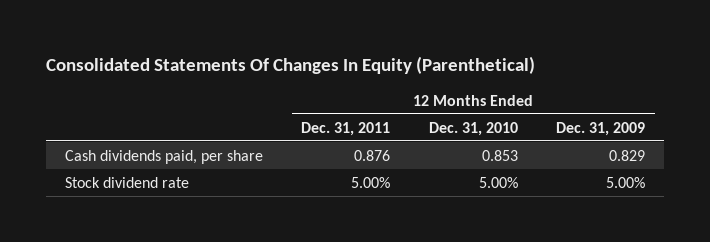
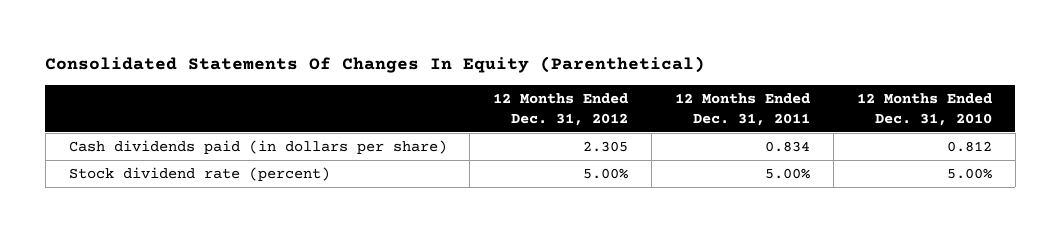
[556,121,646,136] Dec. 31, 2009 -> none
none -> [493,93,629,126] 12 Months Ended Dec. 31, 2012
[65,149,264,164] Cash dividends paid, per share -> [68,140,447,155] Cash dividends paid (in dollars per share)
[354,149,391,161] 0.876 -> [765,141,811,153] 0.834
[481,149,518,161] 0.853 -> [947,141,993,153] 0.812
[65,176,190,188] Stock dividend rate -> [68,167,330,182] Stock dividend rate (percent)

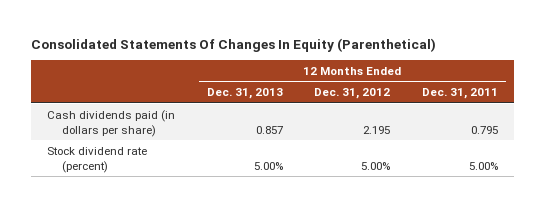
[857,93,993,126] 12 Months Ended Dec. 31, 2010 -> none
none -> [206,88,283,100] Dec. 31, 2013
[583,141,629,153] 2.305 -> [363,125,391,134] 2.195
[765,141,811,153] 0.834 -> [471,125,499,134] 0.795

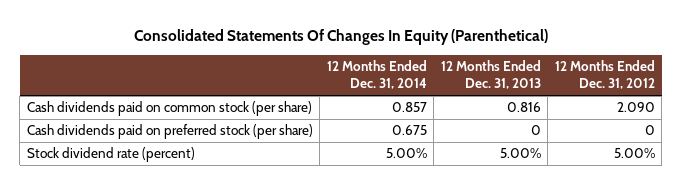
[422,88,499,100] Dec. 31, 2011 -> none
none -> [326,60,427,90] 12 Months Ended Dec. 31, 2014
[46,109,175,137] Cash dividends paid (in dollars per share) -> [26,101,312,117] Cash dividends paid on common stock (per share)
[255,125,283,134] 0.857 -> [506,102,541,113] 0.816
[363,125,391,134] 2.195 -> [616,102,655,113] 2.090
none -> [26,124,313,140] Cash dividends paid on preferred stock (per share)

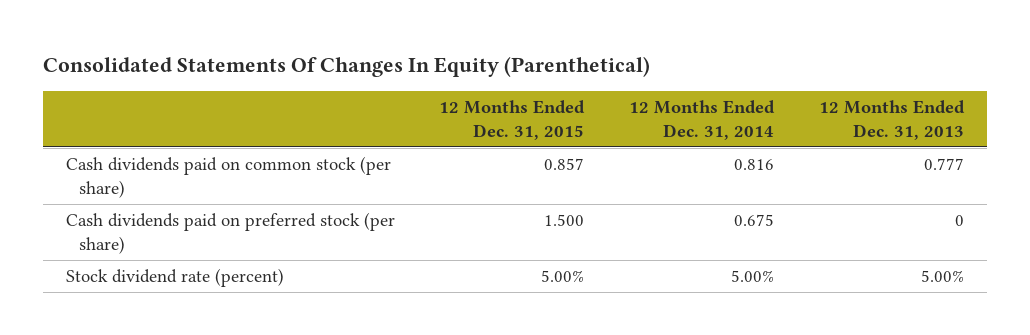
[554,60,655,90] 12 Months Ended Dec. 31, 2012 -> none
none -> [439,100,586,140] 12 Months Ended Dec. 31, 2015
[391,102,427,113] 0.857 -> [734,159,775,171] 0.816
[506,102,541,113] 0.816 -> [924,158,965,171] 0.777

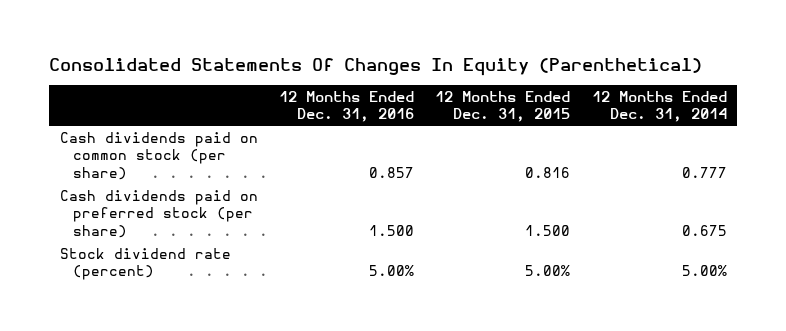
[819,100,966,140] 12 Months Ended Dec. 31, 2013 -> none
none -> [278,90,414,123] 12 Months Ended Dec. 31, 2016
[544,158,585,171] 0.857 -> [525,166,571,178] 0.816
[734,159,775,171] 0.816 -> [681,166,727,178] 0.777

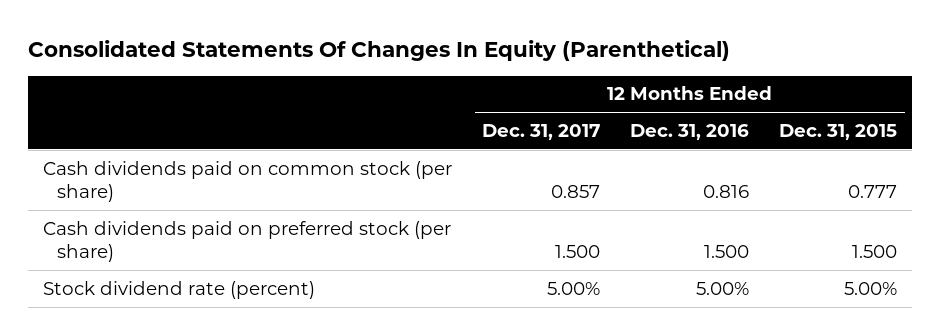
[591,90,727,123] 12 Months Ended Dec. 31, 2014 -> none
none -> [482,124,601,141] Dec. 31, 2017
[368,166,414,178] 0.857 -> [703,185,750,199] 0.816
[525,166,571,178] 0.816 -> [848,185,898,199] 0.777

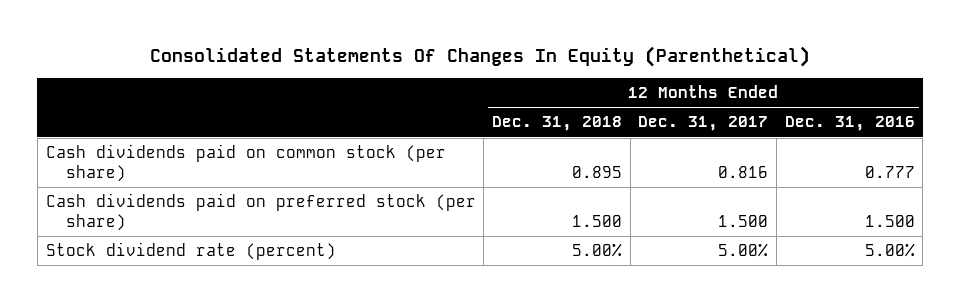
[779,124,898,141] Dec. 31, 2015 -> none
none -> [491,116,622,132] Dec. 31, 2018
[551,185,601,199] 0.857 -> [718,166,769,179] 0.816
[703,185,750,199] 0.816 -> [864,166,915,179] 0.777

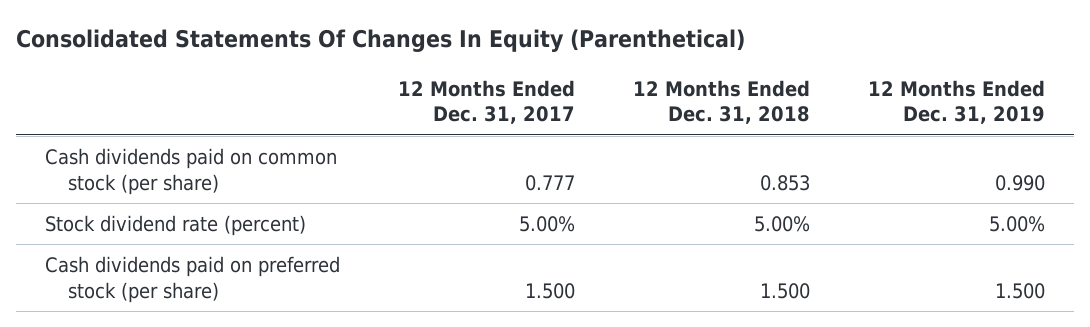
[784,116,915,132] Dec. 31, 2016 -> none
none -> [868,79,1046,125] 12 Months Ended Dec. 31, 2019
[571,166,622,179] 0.895 -> [760,174,811,191] 0.853
[718,166,769,179] 0.816 -> [525,174,576,191] 0.777
[45,193,476,232] Cash dividends paid on preferred stock (per share) -> [45,256,341,303] Cash dividends paid on preferred stock (per share)

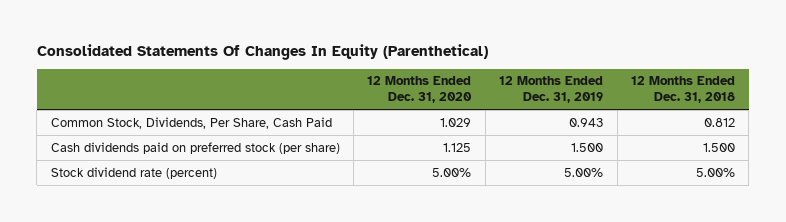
[398,79,576,125] 12 Months Ended Dec. 31, 2017 -> none
none -> [367,76,473,104] 12 Months Ended Dec. 31, 2020
[45,148,338,195] Cash dividends paid on common stock (per share) -> [50,116,332,129] Common Stock, Dividends, Per Share, Cash Paid
[760,174,811,191] 0.853 -> [703,117,735,127] 0.812
[995,174,1046,191] 0.990 -> [569,117,604,127] 0.943
[45,215,307,237] Stock dividend rate (percent) -> [50,166,217,179] Stock dividend rate (percent)

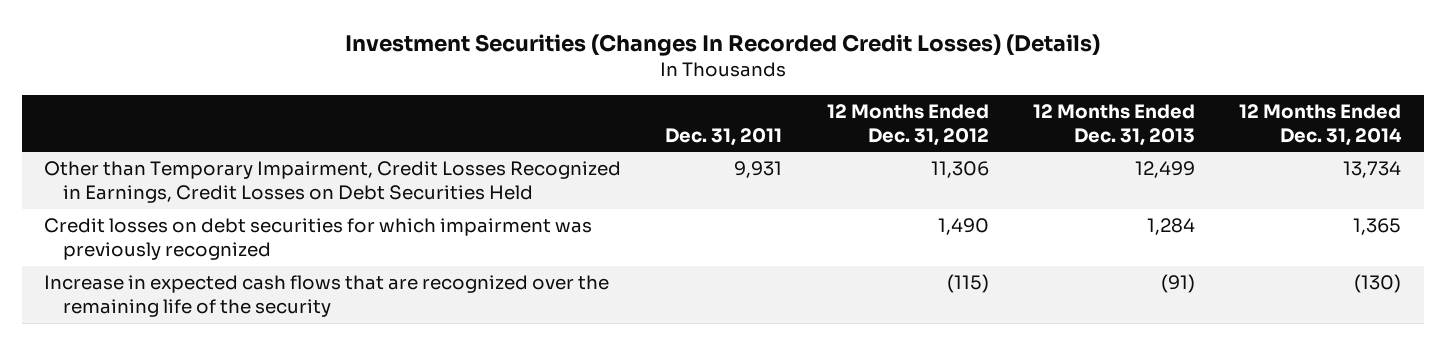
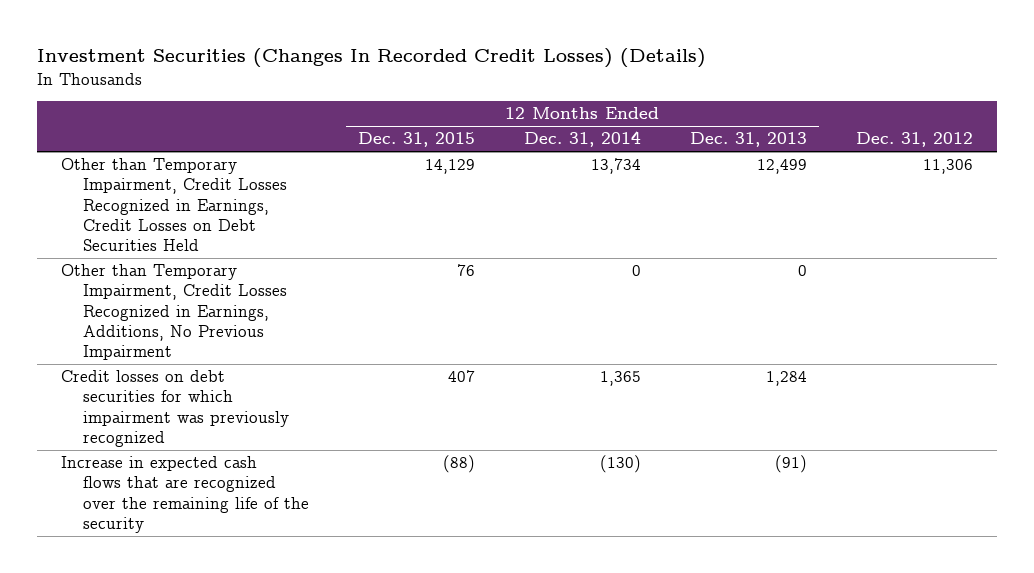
[665,127,783,146] Dec. 31, 2011 -> none
[826,104,989,146] 12 Months Ended Dec. 31, 2012 -> none
none -> [357,132,475,148] Dec. 31, 2015
none -> [855,132,973,148] Dec. 31, 2012
none -> [61,264,288,361] Other than Temporary Impairment, Credit Losses Recognized in Earnings, Additions, No Previous Impairment

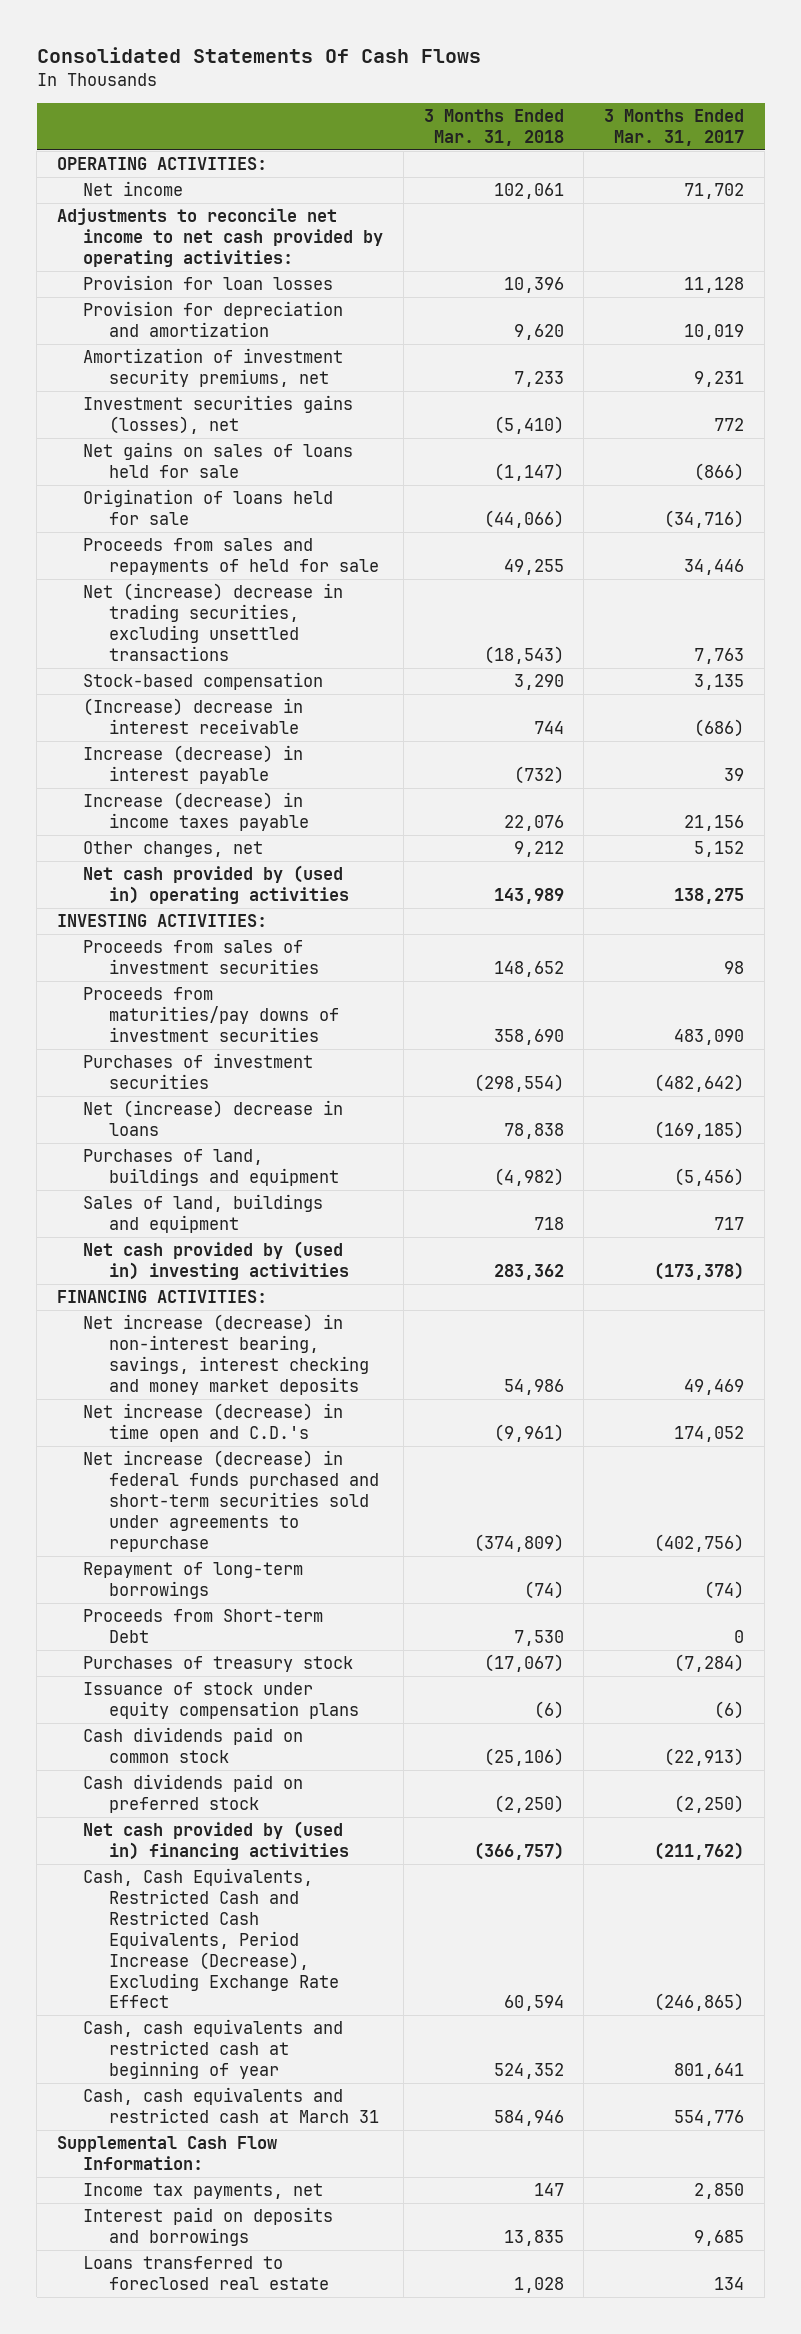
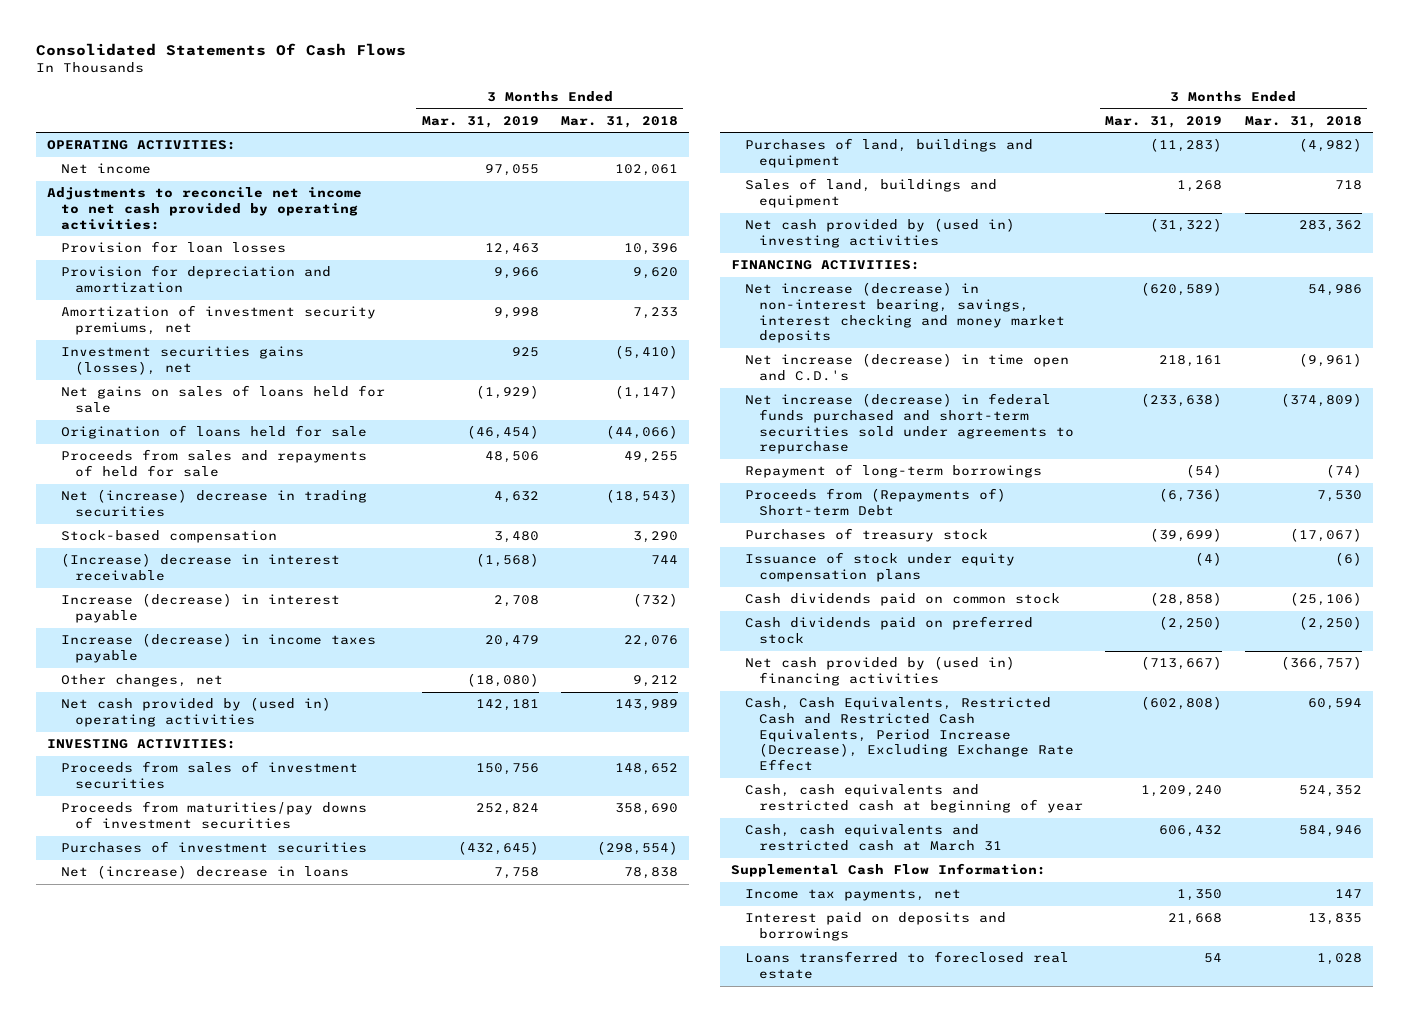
[604,108,745,146] 3 Months Ended Mar. 31, 2017 -> none
none -> [421,115,539,128] Mar. 31, 2019
[83,583,344,661] Net (increase) decrease in trading securities, excluding unsettled transactions -> [61,489,368,517] Net (increase) decrease in trading securities
[83,1609,324,1644] Proceeds from Short-term Debt -> [745,488,1007,516] Proceeds from (Repayments of) Short-term Debt

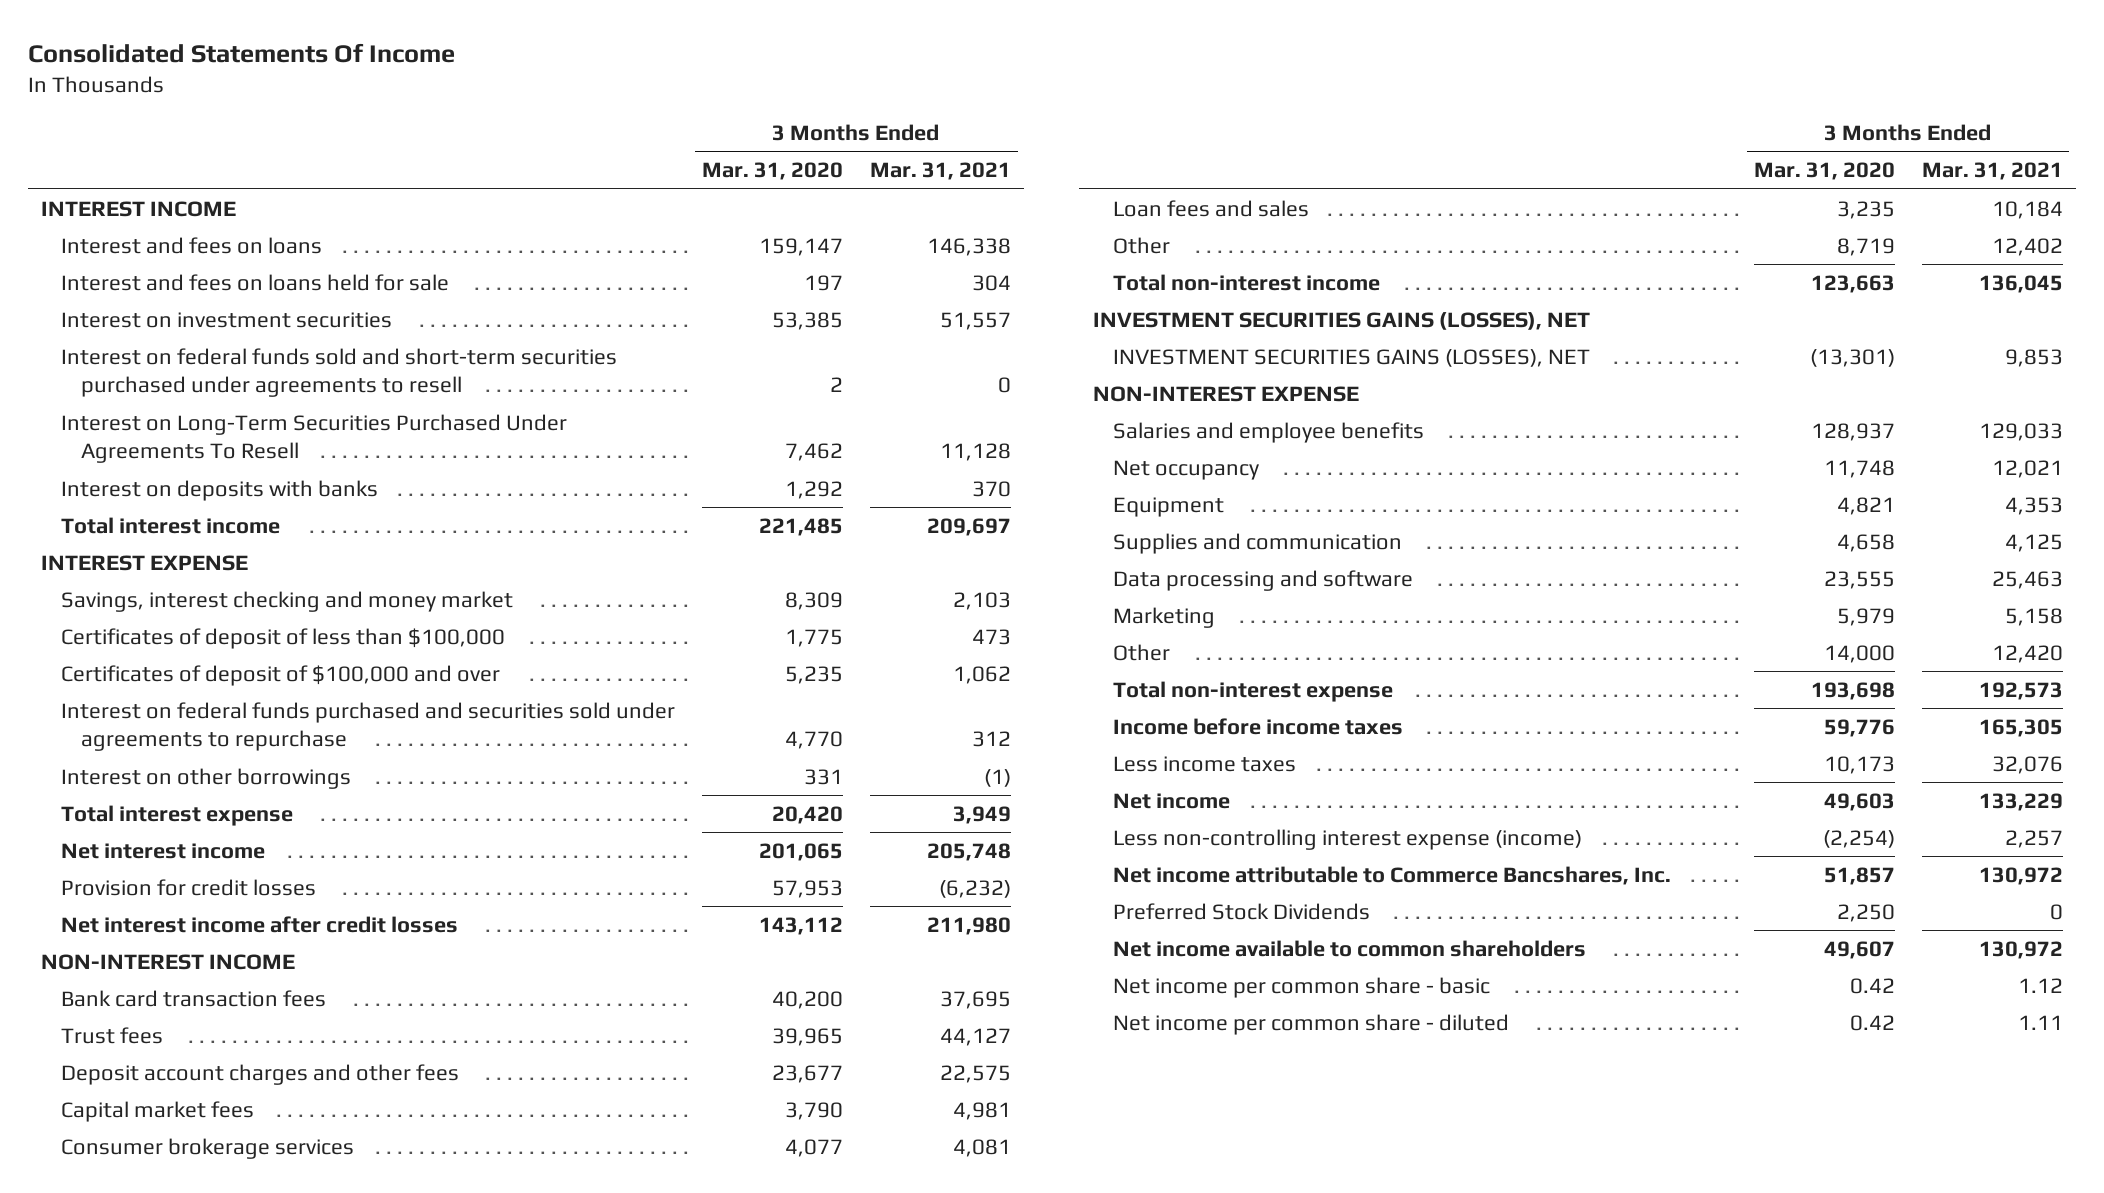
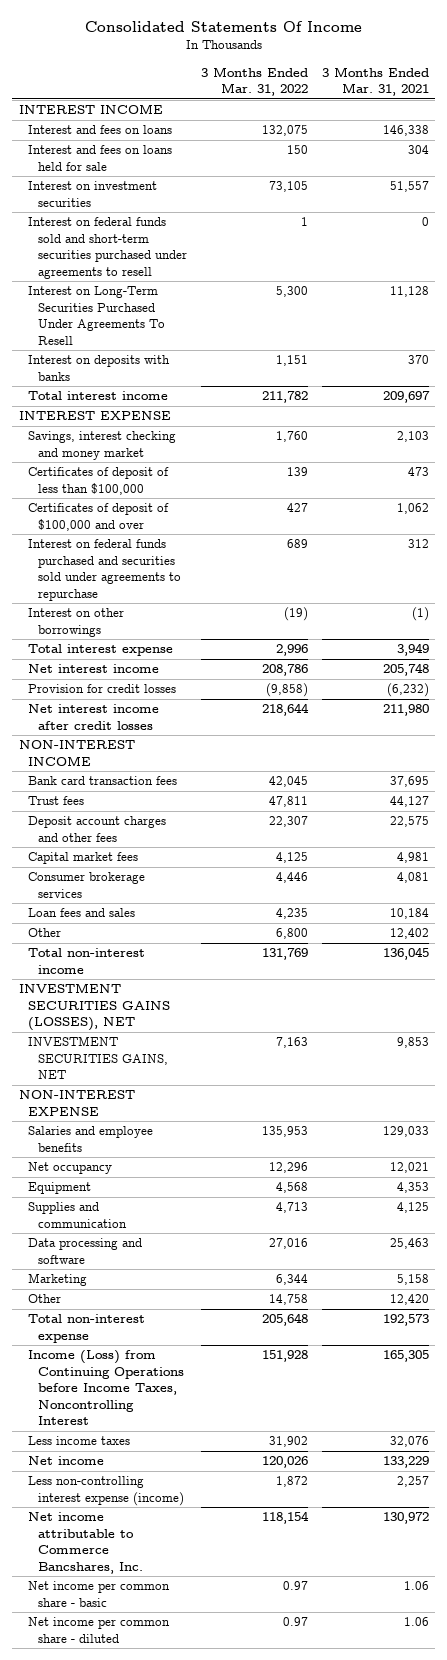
[702,162,844,181] Mar. 31, 2020 -> none
none -> [200,66,308,97] 3 Months Ended Mar. 31, 2022
[1112,348,1590,367] INVESTMENT SECURITIES GAINS (LOSSES), NET -> [28,1036,168,1080] INVESTMENT SECURITIES GAINS, NET
[1112,717,1403,735] Income before income taxes -> [28,1350,184,1426] Income (Loss) from Continuing Operations before Income Taxes, Noncontrolling Interest
[1112,902,1370,920] Preferred Stock Dividends -> none
[1112,939,1586,957] Net income available to common shareholders -> none
[2017,977,2063,993] 1.12 -> [403,1581,429,1591] 1.06
[2017,1014,2063,1030] 1.11 -> [403,1617,429,1627] 1.06

